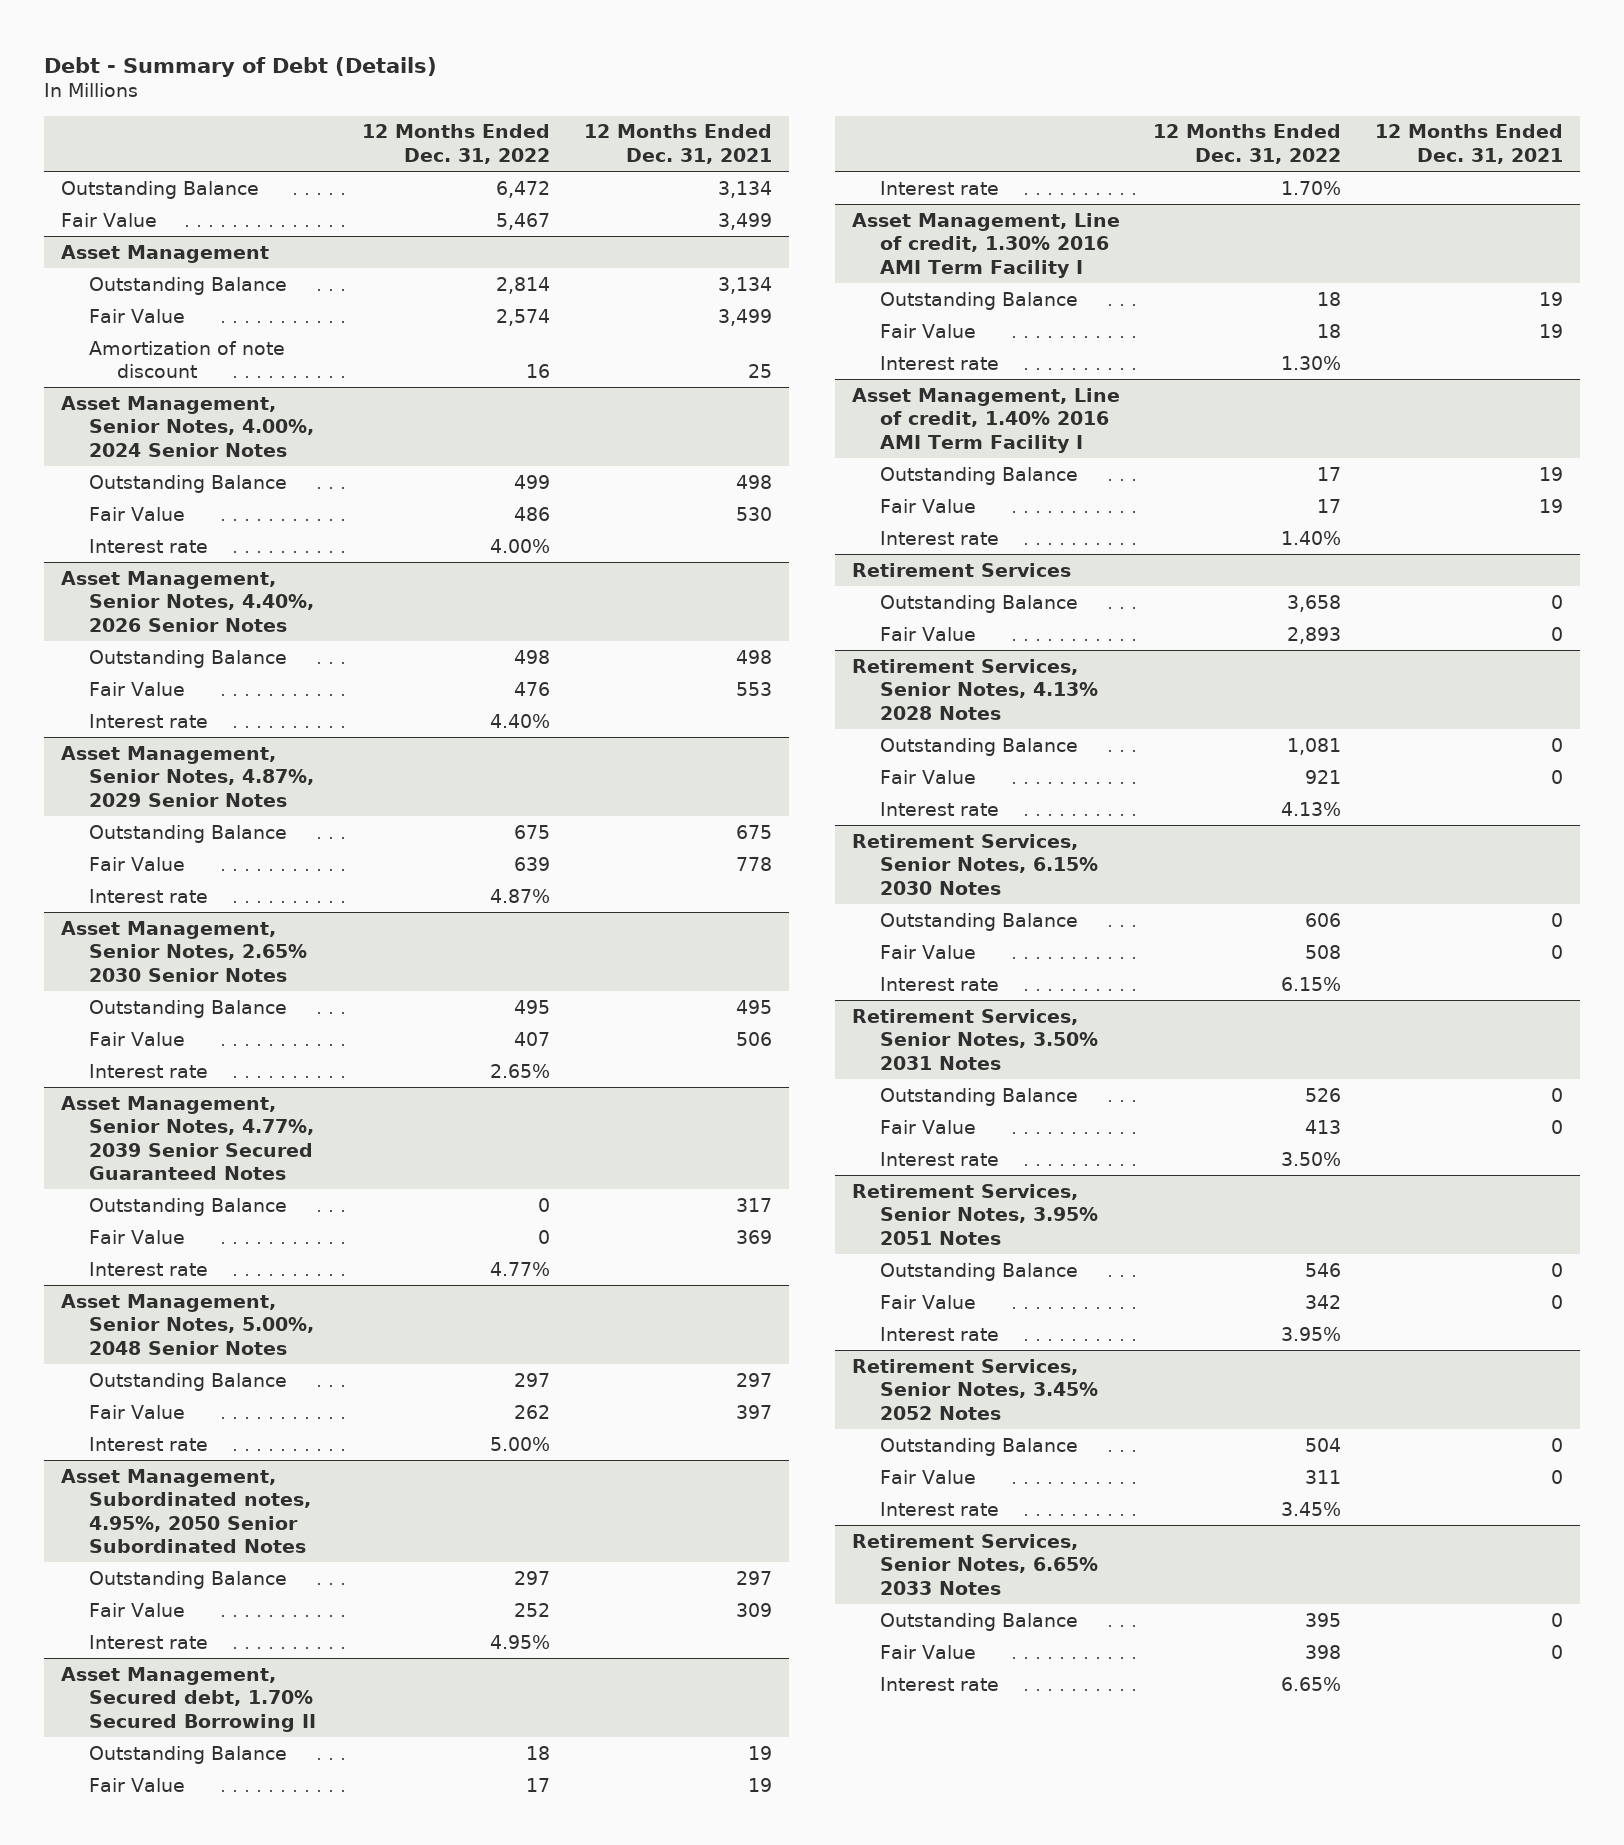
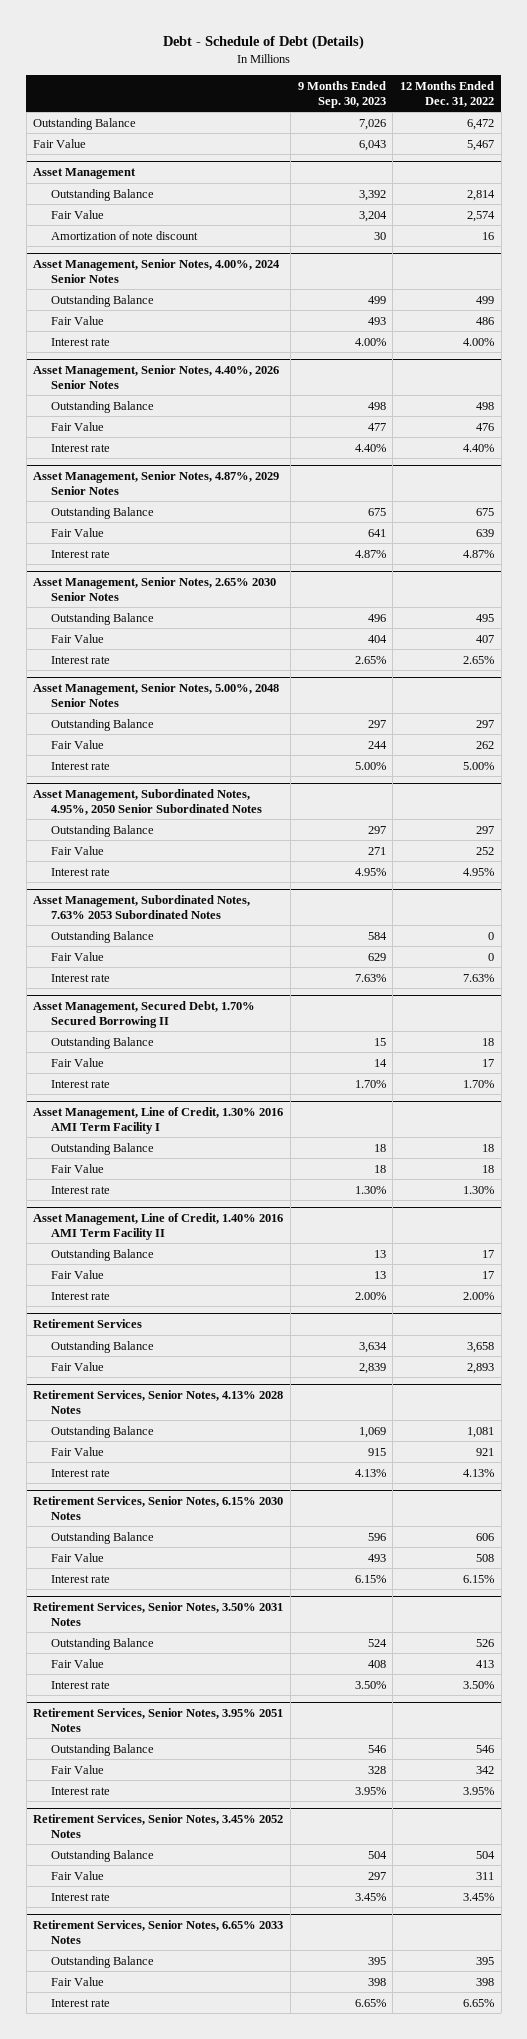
[43,56,437,77] Debt - Summary of Debt (Details) -> [162,34,364,50] Debt - Schedule of Debt (Details)
[584,124,773,164] 12 Months Ended Dec. 31, 2021 -> none
none -> [297,81,386,108] 9 Months Ended Sep. 30, 2023
[60,1095,314,1181] Asset Management, Senior Notes, 4.77%, 2039 Senior Secured Guaranteed Notes -> none
[88,1197,287,1216] Outstanding Balance -> none
[88,1229,185,1244] Fair Value -> none
[88,1261,208,1276] Interest rate -> none
[60,1468,311,1554] Asset Management, Subordinated notes, 4.95%, 2050 Senior Subordinated Notes -> [33,789,262,815] Asset Management, Subordinated Notes, 4.95%, 2050 Senior Subordinated Notes
none -> [33,895,251,919] Asset Management, Subordinated Notes, 7.63% 2053 Subordinated Notes
none -> [50,930,154,943] Outstanding Balance
none -> [50,951,104,961] Fair Value
none -> [50,973,110,982] Interest rate
[60,1666,316,1732] Asset Management, Secured debt, 1.70% Secured Borrowing II -> [33,1001,256,1028] Asset Management, Secured Debt, 1.70% Secured Borrowing II
[851,212,1120,278] Asset Management, Line of credit, 1.30% 2016 AMI Term Facility I -> [33,1107,284,1134] Asset Management, Line of Credit, 1.30% 2016 AMI Term Facility I
[851,387,1120,453] Asset Management, Line of credit, 1.40% 2016 AMI Term Facility I -> [33,1213,284,1240] Asset Management, Line of Credit, 1.40% 2016 AMI Term Facility II
[1281,530,1342,545] 1.40% -> [462,1291,494,1300] 2.00%

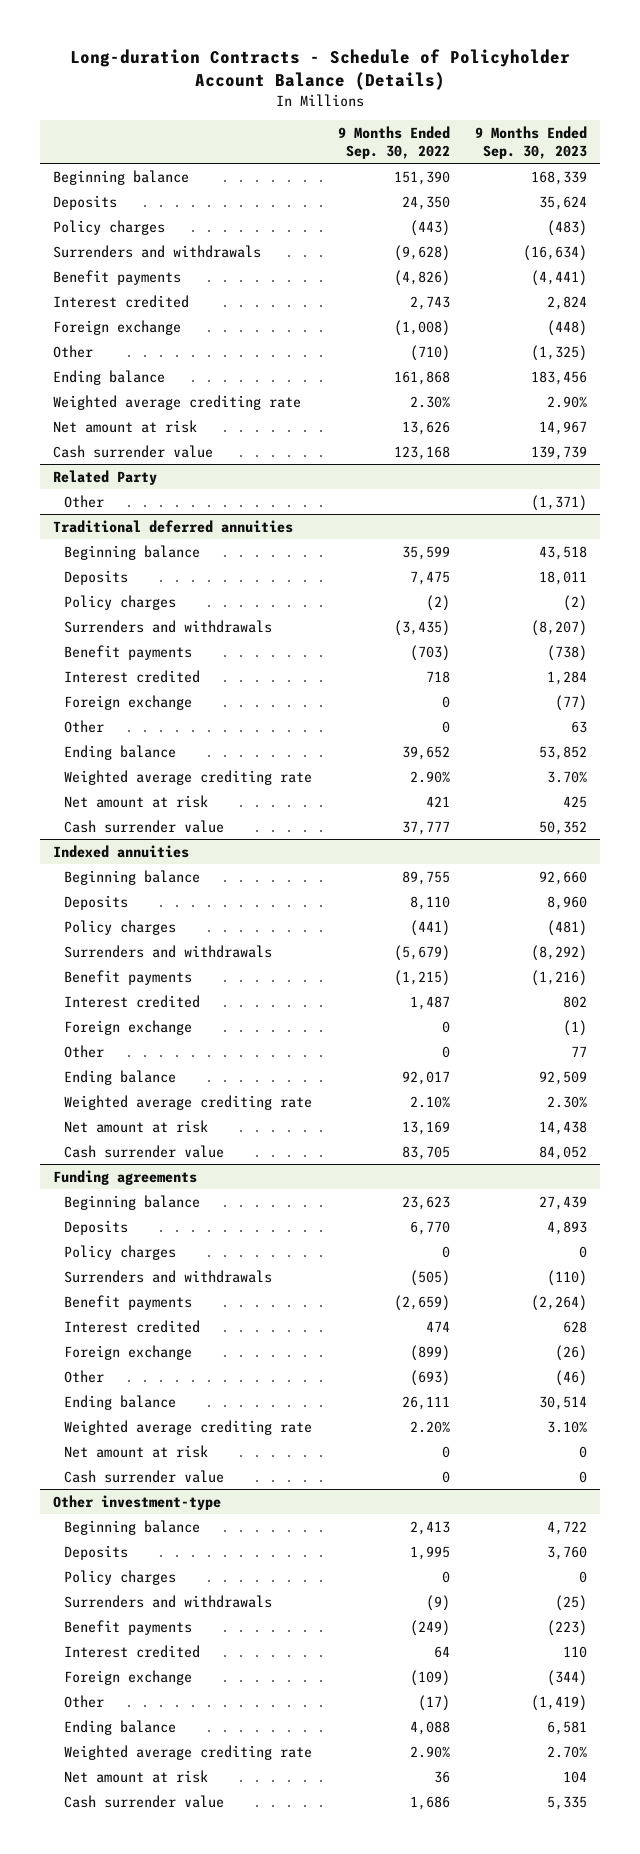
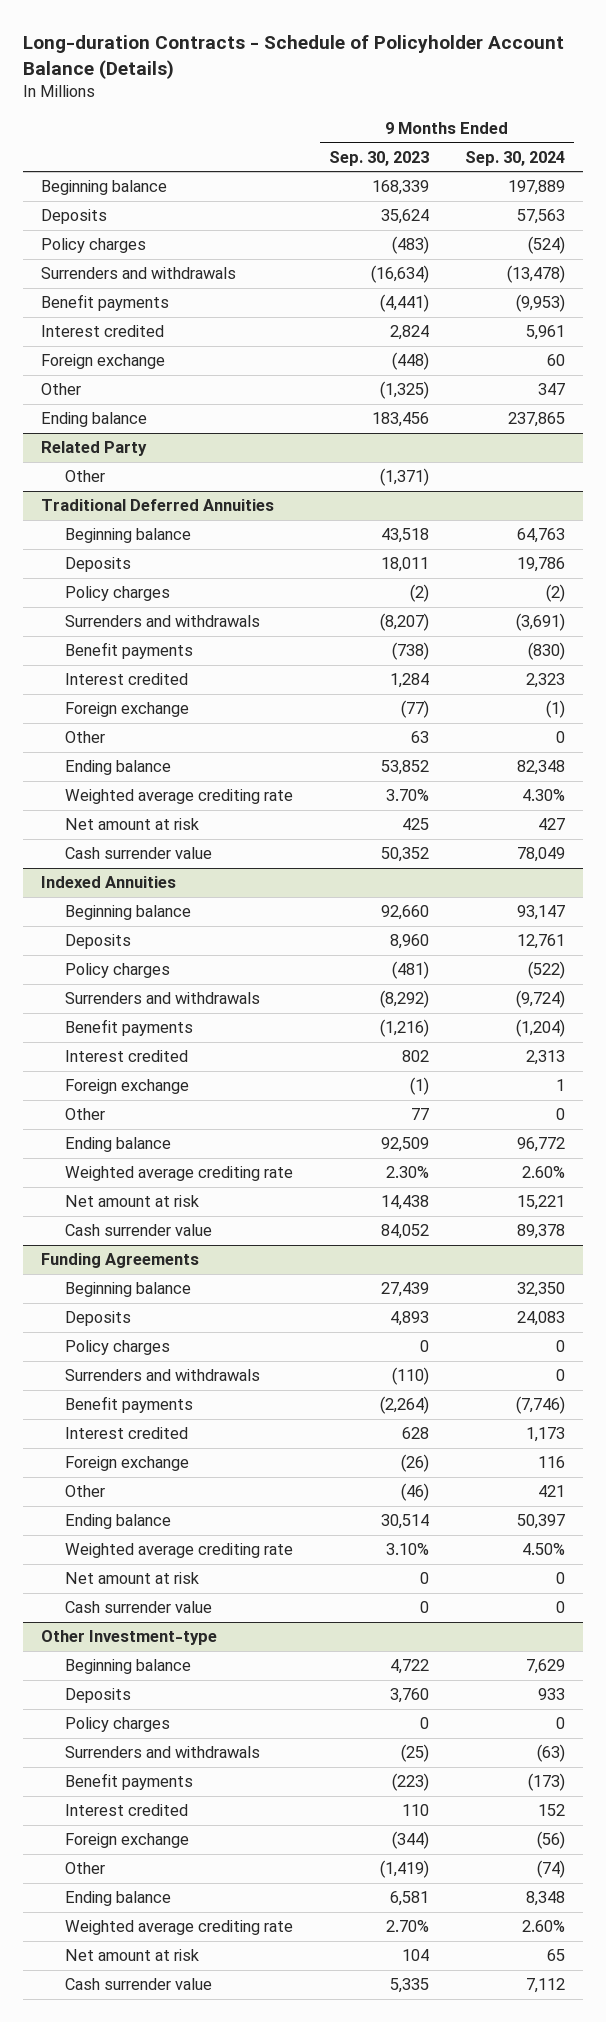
[337,126,450,159] 9 Months Ended Sep. 30, 2022 -> none
none -> [465,150,566,166] Sep. 30, 2024
[52,394,301,410] Weighted average crediting rate -> none
[52,419,197,433] Net amount at risk -> none
[52,444,213,458] Cash surrender value -> none
[52,519,293,533] Traditional deferred annuities -> [41,499,275,512] Traditional Deferred Annuities
[52,844,189,858] Indexed annuities -> [41,876,177,889] Indexed Annuities
[52,1169,197,1185] Funding agreements -> [41,1253,200,1269] Funding Agreements
[52,1494,221,1510] Other investment-type -> [41,1630,218,1646] Other Investment-type

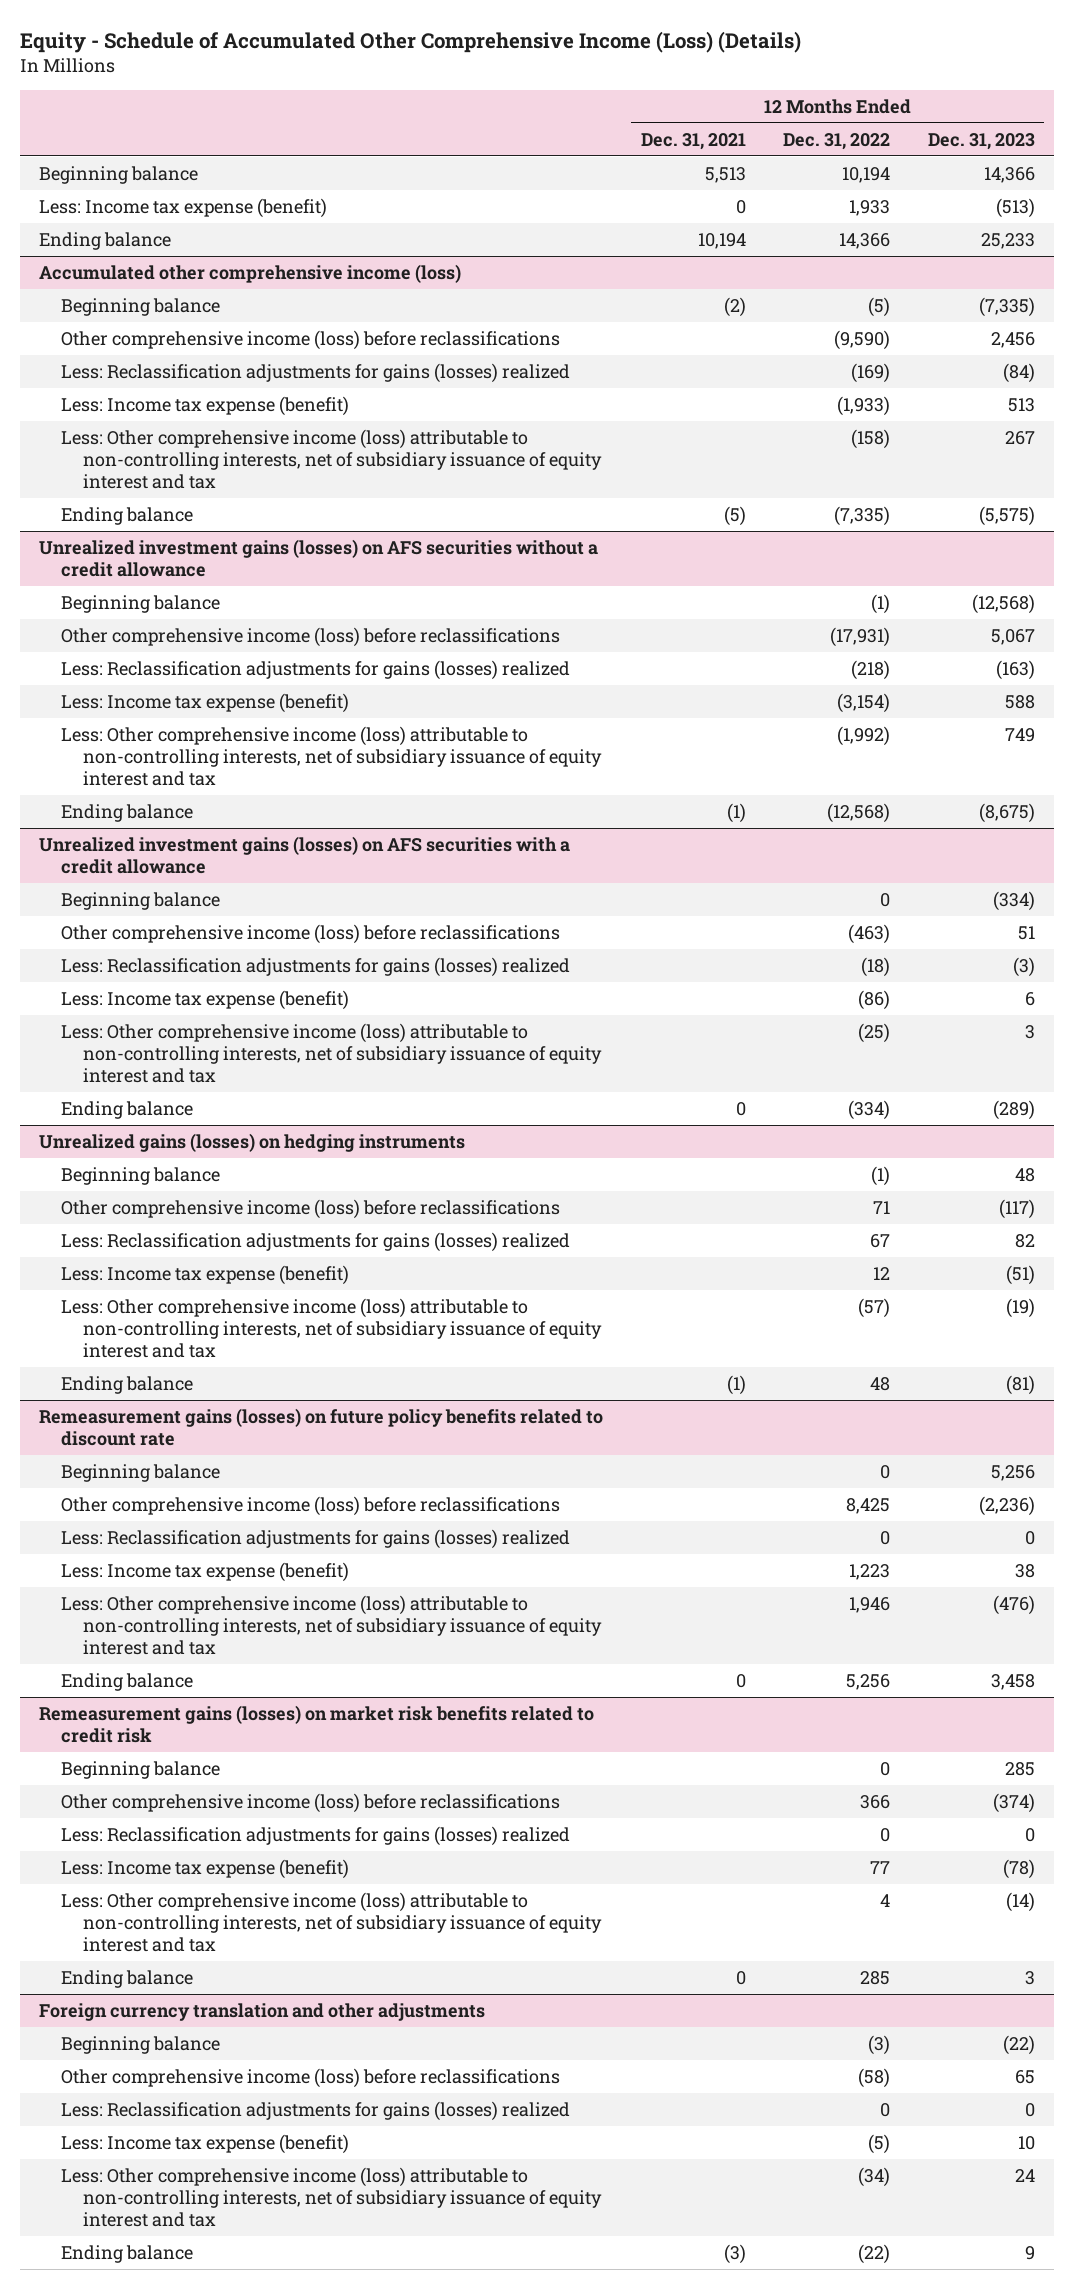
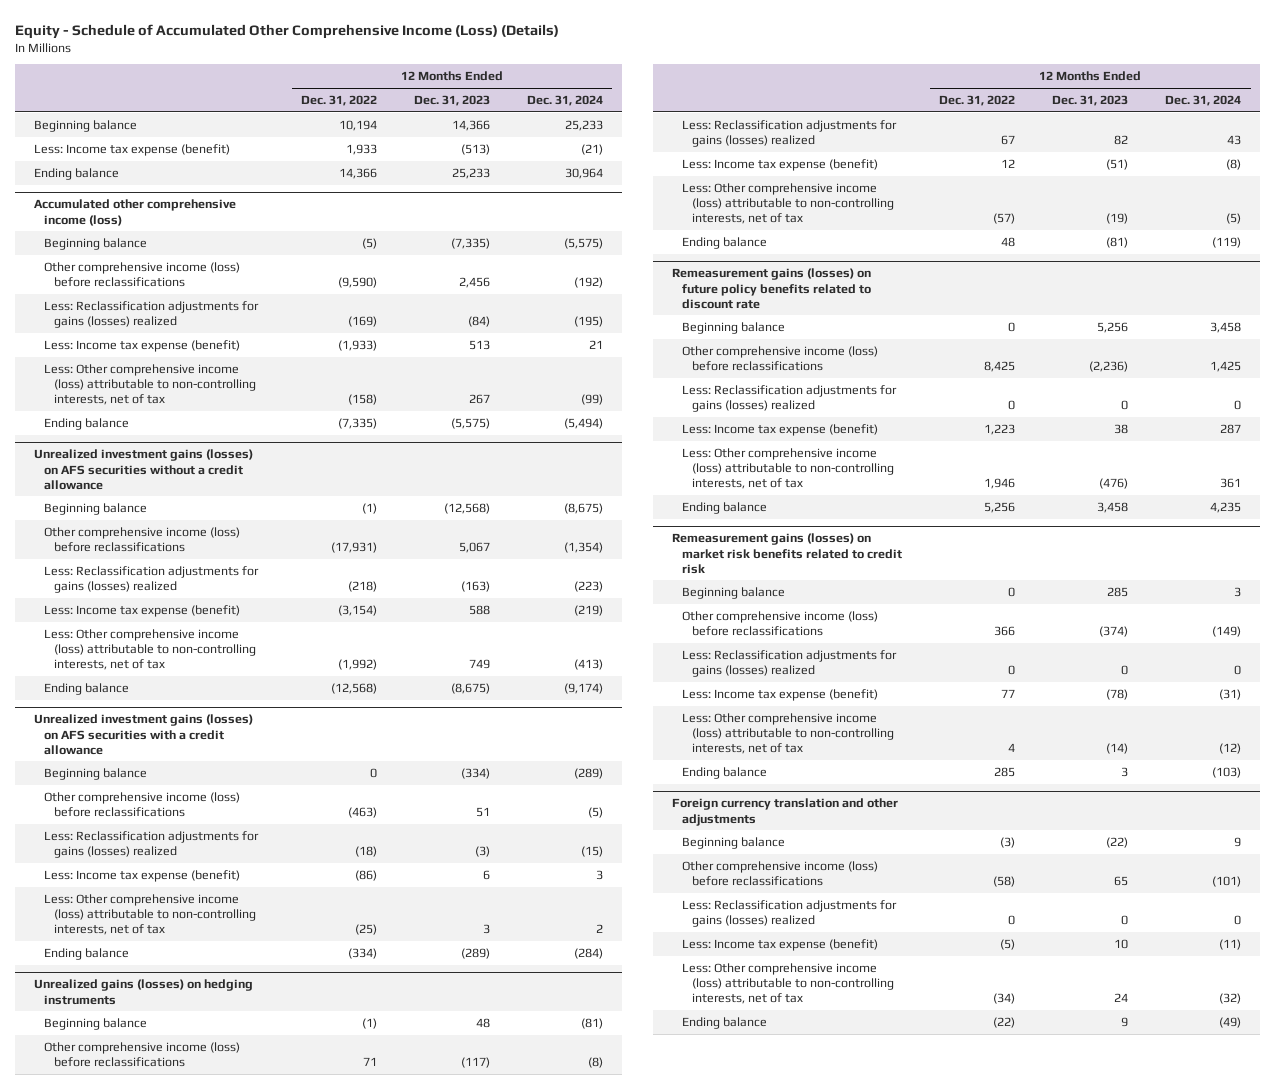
[640,132,746,150] Dec. 31, 2021 -> none
none -> [527,95,604,107] Dec. 31, 2024
[61,428,603,490] Less: Other comprehensive income (loss) attributable to non-controlling interests, net of subsidiary issuance of equity interest and tax -> [43,363,257,406] Less: Other comprehensive income (loss) attributable to non-controlling interests, net of tax
[61,725,603,787] Less: Other comprehensive income (loss) attributable to non-controlling interests, net of subsidiary issuance of equity interest and tax -> [43,628,257,671] Less: Other comprehensive income (loss) attributable to non-controlling interests, net of tax
[61,1022,603,1084] Less: Other comprehensive income (loss) attributable to non-controlling interests, net of subsidiary issuance of equity interest and tax -> [43,893,257,936] Less: Other comprehensive income (loss) attributable to non-controlling interests, net of tax
[61,1297,603,1359] Less: Other comprehensive income (loss) attributable to non-controlling interests, net of subsidiary issuance of equity interest and tax -> [682,182,895,225] Less: Other comprehensive income (loss) attributable to non-controlling interests, net of tax
[61,1594,603,1656] Less: Other comprehensive income (loss) attributable to non-controlling interests, net of subsidiary issuance of equity interest and tax -> [682,447,895,490] Less: Other comprehensive income (loss) attributable to non-controlling interests, net of tax
[61,1891,603,1953] Less: Other comprehensive income (loss) attributable to non-controlling interests, net of subsidiary issuance of equity interest and tax -> [682,712,895,755] Less: Other comprehensive income (loss) attributable to non-controlling interests, net of tax
[61,2166,603,2228] Less: Other comprehensive income (loss) attributable to non-controlling interests, net of subsidiary issuance of equity interest and tax -> [682,962,895,1005] Less: Other comprehensive income (loss) attributable to non-controlling interests, net of tax

